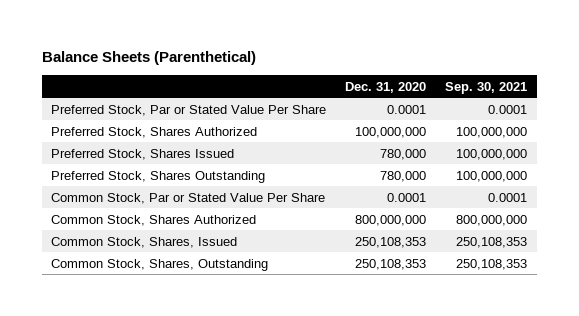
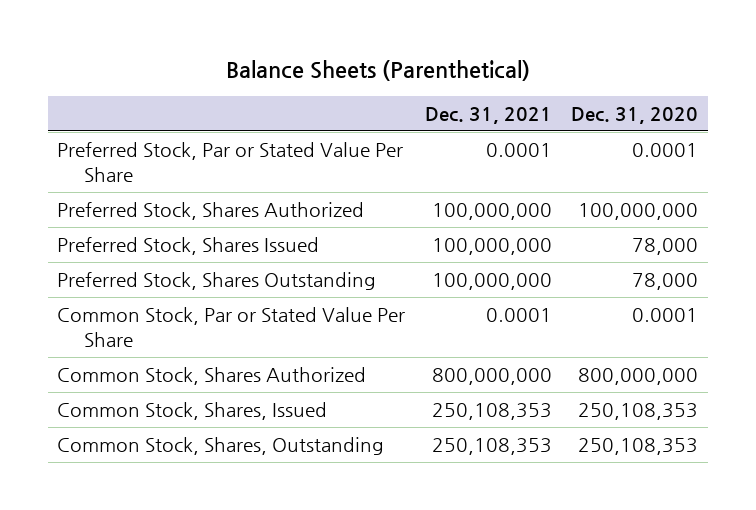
[445,81,528,94] Sep. 30, 2021 -> none
none -> [424,106,552,124] Dec. 31, 2021
[380,148,427,160] 780,000 -> [632,238,699,256] 78,000
[380,170,427,182] 780,000 -> [632,273,699,291] 78,000

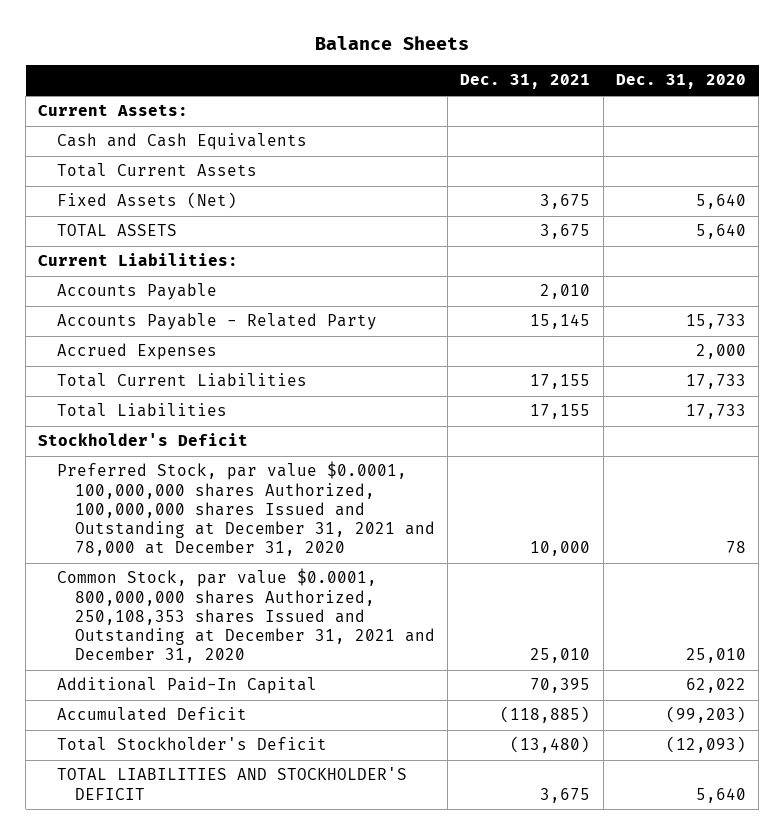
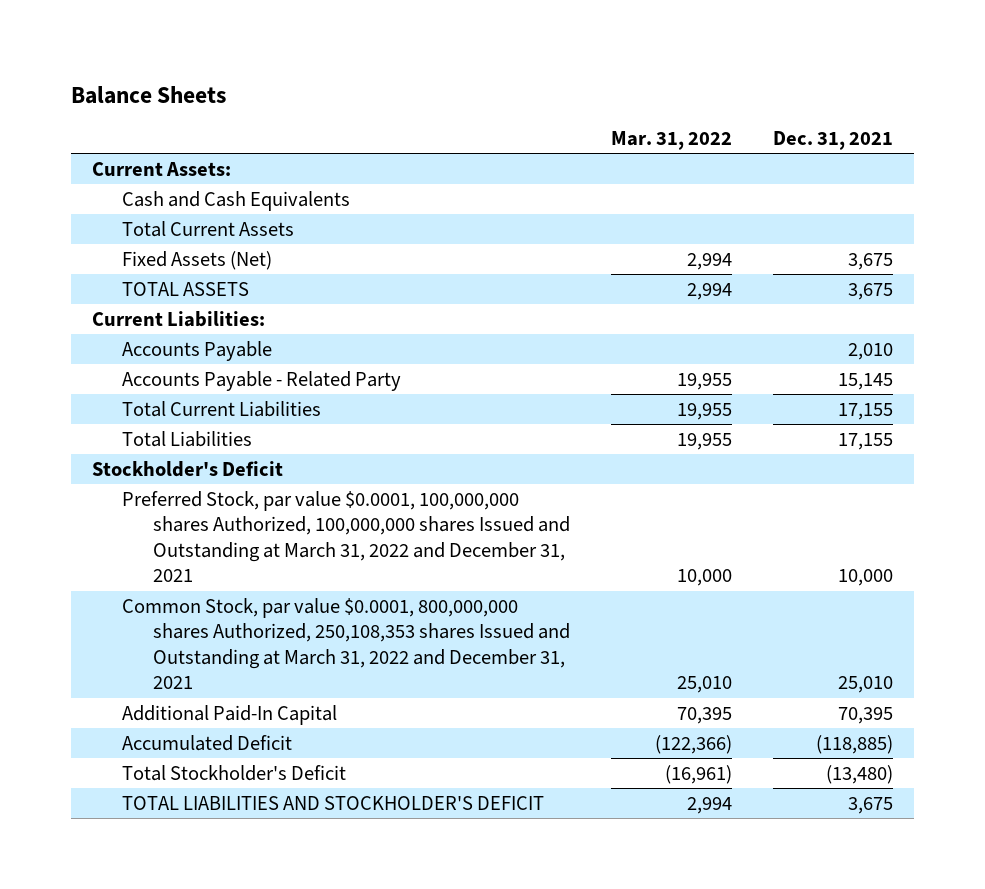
[615,74,746,90] Dec. 31, 2020 -> none
none -> [611,130,733,150] Mar. 31, 2022
[56,343,217,361] Accrued Expenses -> none
[56,461,435,557] Preferred Stock, par value $0.0001, 100,000,000 shares Authorized, 100,000,000 shares Issued and Outstanding at December 31, 2021 and 78,000 at December 31, 2020 -> [122,490,570,583] Preferred Stock, par value $0.0001, 100,000,000 shares Authorized, 100,000,000 shares Issued and Outstanding at March 31, 2022 and December 31, 2021
[56,568,435,664] Common Stock, par value $0.0001, 800,000,000 shares Authorized, 250,108,353 shares Issued and Outstanding at December 31, 2021 and December 31, 2020 -> [122,597,570,690] Common Stock, par value $0.0001, 800,000,000 shares Authorized, 250,108,353 shares Issued and Outstanding at March 31, 2022 and December 31, 2021

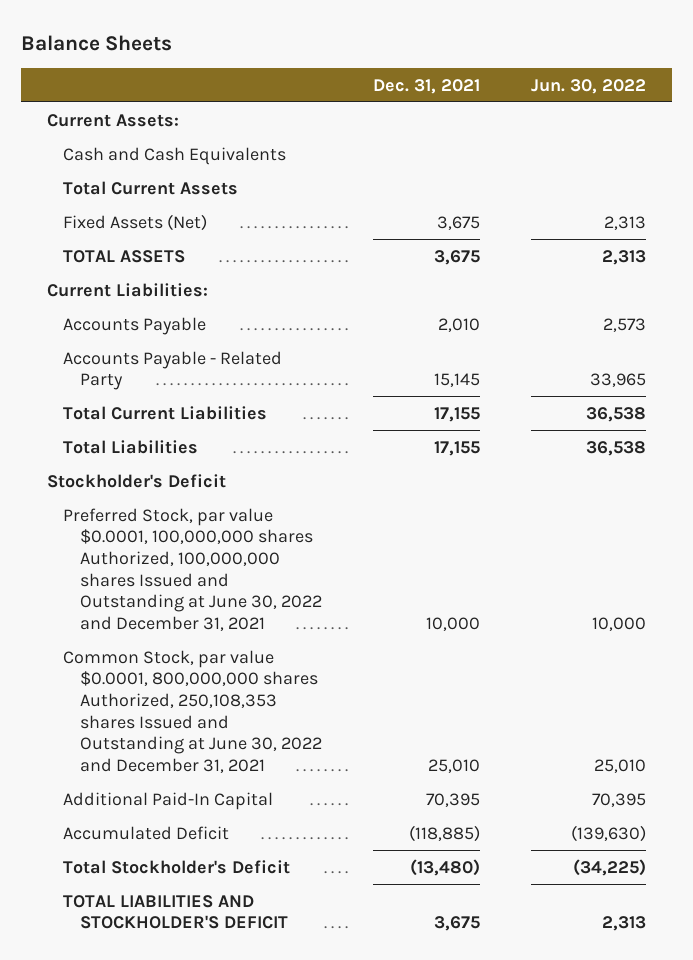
[611,130,733,150] Mar. 31, 2022 -> none
none -> [531,78,647,94] Jun. 30, 2022
[122,490,570,583] Preferred Stock, par value $0.0001, 100,000,000 shares Authorized, 100,000,000 shares Issued and Outstanding at March 31, 2022 and December 31, 2021 -> [63,507,322,631] Preferred Stock, par value $0.0001, 100,000,000 shares Authorized, 100,000,000 shares Issued and Outstanding at June 30, 2022 and December 31, 2021
[122,597,570,690] Common Stock, par value $0.0001, 800,000,000 shares Authorized, 250,108,353 shares Issued and Outstanding at March 31, 2022 and December 31, 2021 -> [63,649,322,773] Common Stock, par value $0.0001, 800,000,000 shares Authorized, 250,108,353 shares Issued and Outstanding at June 30, 2022 and December 31, 2021

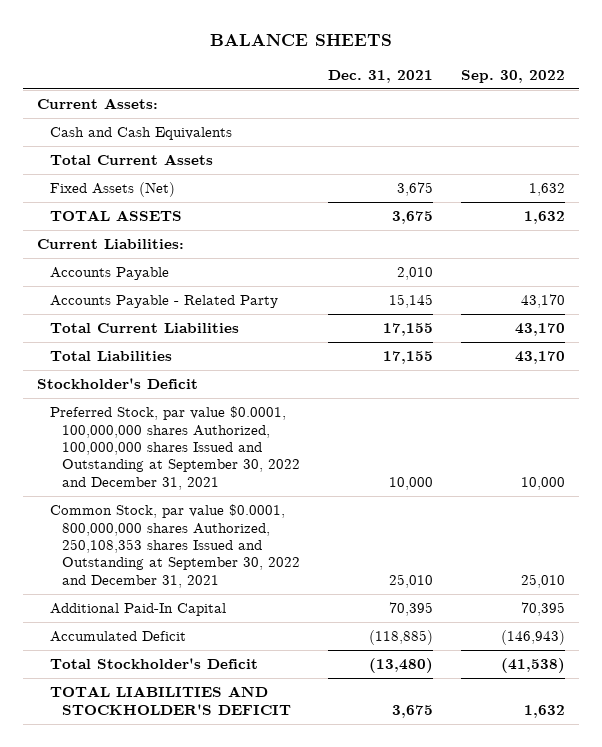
[21,34,173,51] Balance Sheets -> [209,33,392,46] BALANCE SHEETS
[531,78,647,94] Jun. 30, 2022 -> none
none -> [460,69,565,83] Sep. 30, 2022
[63,507,322,631] Preferred Stock, par value $0.0001, 100,000,000 shares Authorized, 100,000,000 shares Issued and Outstanding at June 30, 2022 and December 31, 2021 -> [49,406,301,490] Preferred Stock, par value $0.0001, 100,000,000 shares Authorized, 100,000,000 shares Issued and Outstanding at September 30, 2022 and December 31, 2021
[63,649,322,773] Common Stock, par value $0.0001, 800,000,000 shares Authorized, 250,108,353 shares Issued and Outstanding at June 30, 2022 and December 31, 2021 -> [49,504,301,588] Common Stock, par value $0.0001, 800,000,000 shares Authorized, 250,108,353 shares Issued and Outstanding at September 30, 2022 and December 31, 2021

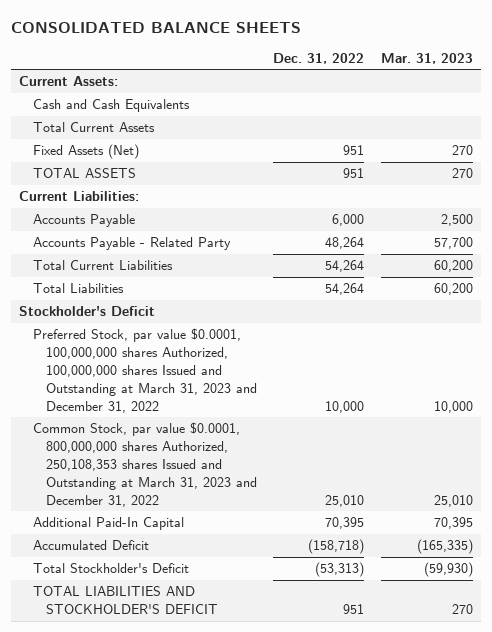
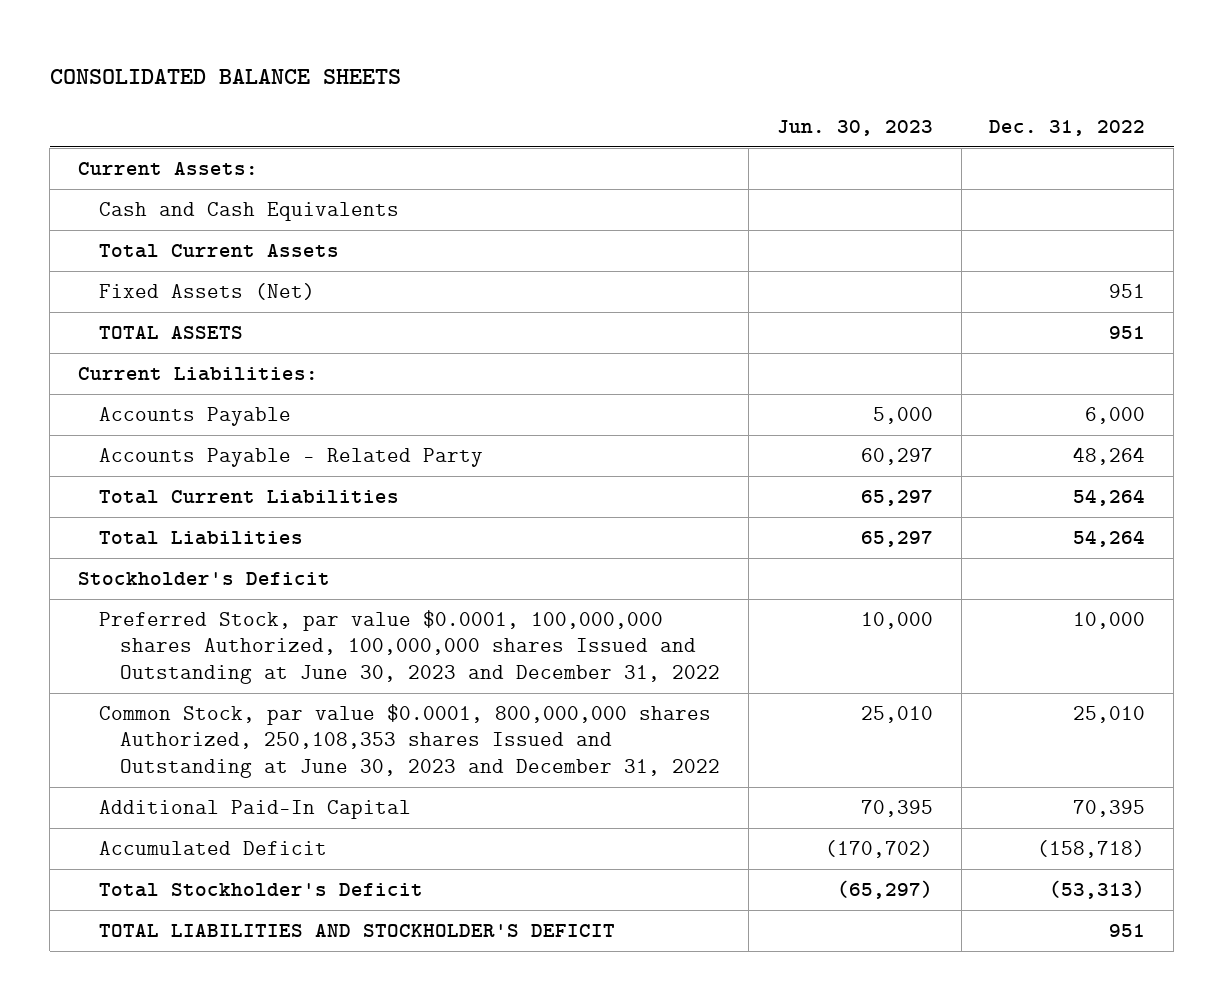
[380,52,473,64] Mar. 31, 2023 -> none
none -> [776,120,933,137] Jun. 30, 2023
[32,328,257,413] Preferred Stock, par value $0.0001, 100,000,000 shares Authorized, 100,000,000 shares Issued and Outstanding at March 31, 2023 and December 31, 2022 -> [99,610,720,684] Preferred Stock, par value $0.0001, 100,000,000 shares Authorized, 100,000,000 shares Issued and Outstanding at June 30, 2023 and December 31, 2022
[32,422,257,507] Common Stock, par value $0.0001, 800,000,000 shares Authorized, 250,108,353 shares Issued and Outstanding at March 31, 2023 and December 31, 2022 -> [99,704,720,778] Common Stock, par value $0.0001, 800,000,000 shares Authorized, 250,108,353 shares Issued and Outstanding at June 30, 2023 and December 31, 2022

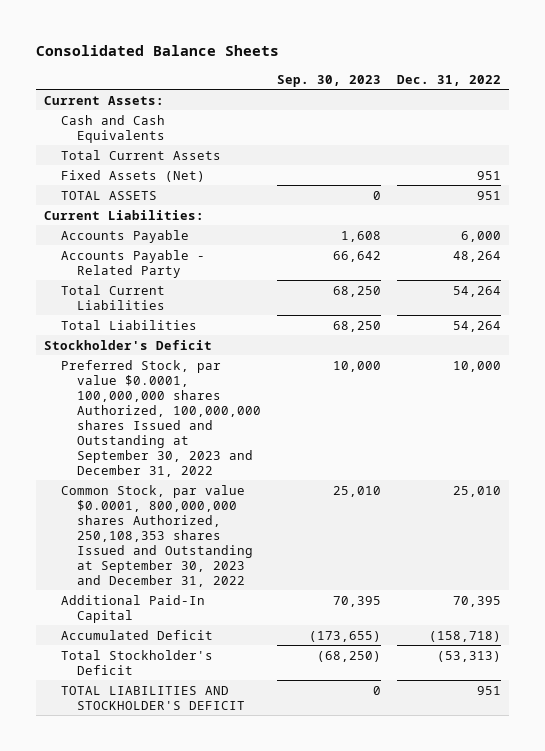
[49,68,401,84] CONSOLIDATED BALANCE SHEETS -> [36,45,280,57] Consolidated Balance Sheets
[776,120,933,137] Jun. 30, 2023 -> none
none -> [277,74,382,87] Sep. 30, 2023
[99,610,720,684] Preferred Stock, par value $0.0001, 100,000,000 shares Authorized, 100,000,000 shares Issued and Outstanding at June 30, 2023 and December 31, 2022 -> [60,359,262,477] Preferred Stock, par value $0.0001, 100,000,000 shares Authorized, 100,000,000 shares Issued and Outstanding at September 30, 2023 and December 31, 2022
[99,704,720,778] Common Stock, par value $0.0001, 800,000,000 shares Authorized, 250,108,353 shares Issued and Outstanding at June 30, 2023 and December 31, 2022 -> [60,484,254,587] Common Stock, par value $0.0001, 800,000,000 shares Authorized, 250,108,353 shares Issued and Outstanding at September 30, 2023 and December 31, 2022

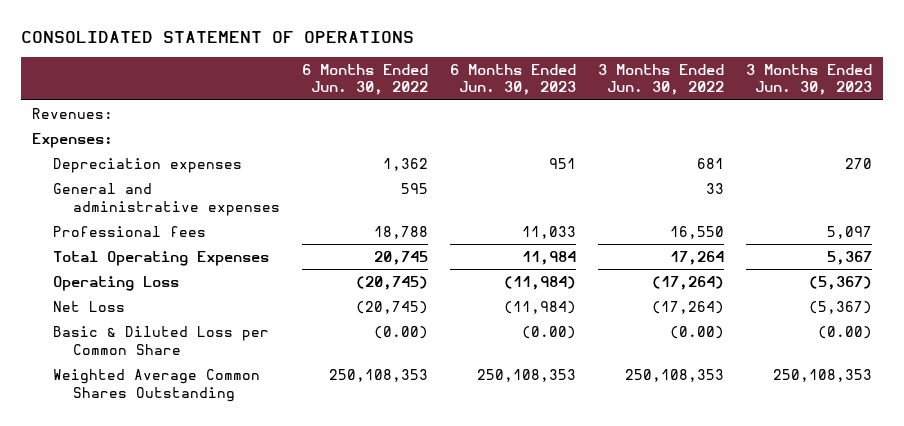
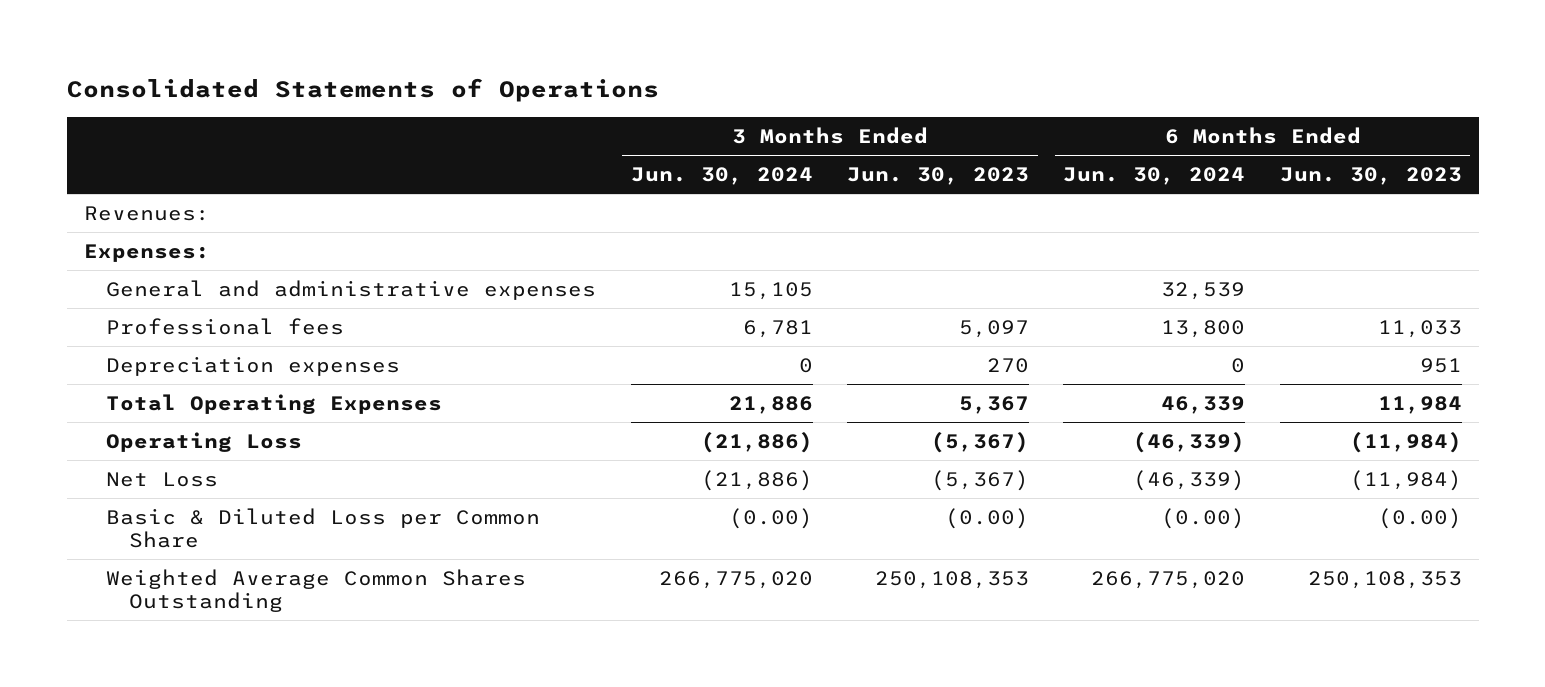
[21,30,415,43] CONSOLIDATED STATEMENT OF OPERATIONS -> [66,78,659,103] Consolidated Statements of Operations
[301,63,428,96] 6 Months Ended Jun. 30, 2022 -> none
[597,63,724,96] 3 Months Ended Jun. 30, 2022 -> none
none -> [630,167,813,186] Jun. 30, 2024
none -> [1063,167,1246,186] Jun. 30, 2024
[52,157,242,173] Depreciation expenses -> [106,355,401,376] Depreciation expenses

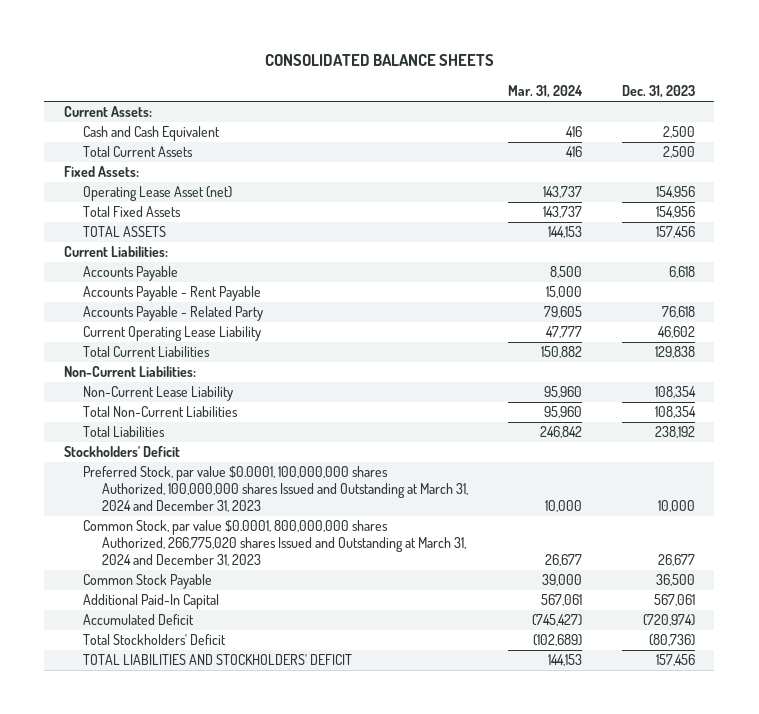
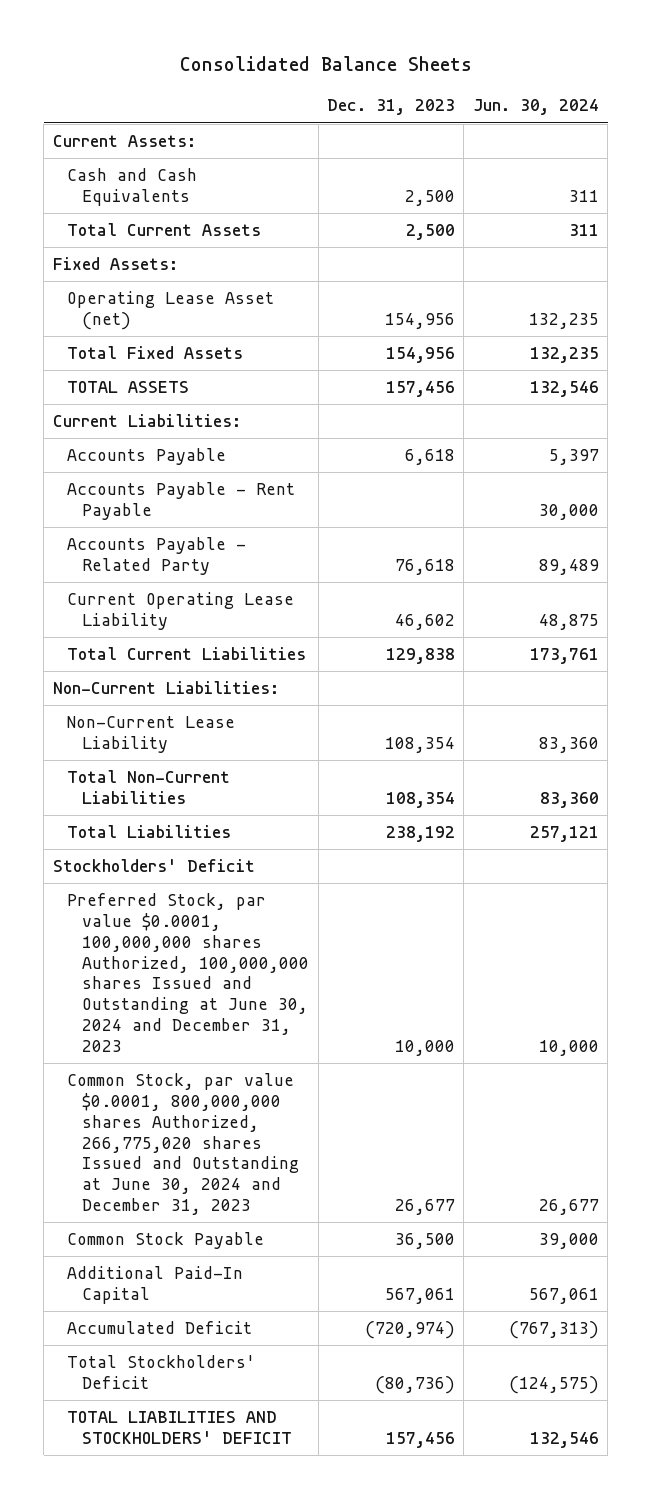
[265,54,495,67] CONSOLIDATED BALANCE SHEETS -> [179,55,472,71] Consolidated Balance Sheets
[507,85,583,99] Mar. 31, 2024 -> none
none -> [472,99,599,116] Jun. 30, 2024
[83,126,221,142] Cash and Cash Equivalent -> [67,168,198,206] Cash and Cash Equivalents
[83,466,469,513] Preferred Stock, par value $0.0001, 100,000,000 shares Authorized, 100,000,000 shares Issued and Outstanding at March 31, 2024 and December 31, 2023 -> [67,893,310,1052] Preferred Stock, par value $0.0001, 100,000,000 shares Authorized, 100,000,000 shares Issued and Outstanding at June 30, 2024 and December 31, 2023
[83,520,467,567] Common Stock, par value $0.0001, 800,000,000 shares Authorized, 266,775,020 shares Issued and Outstanding at March 31, 2024 and December 31, 2023 -> [67,1073,300,1216] Common Stock, par value $0.0001, 800,000,000 shares Authorized, 266,775,020 shares Issued and Outstanding at June 30, 2024 and December 31, 2023

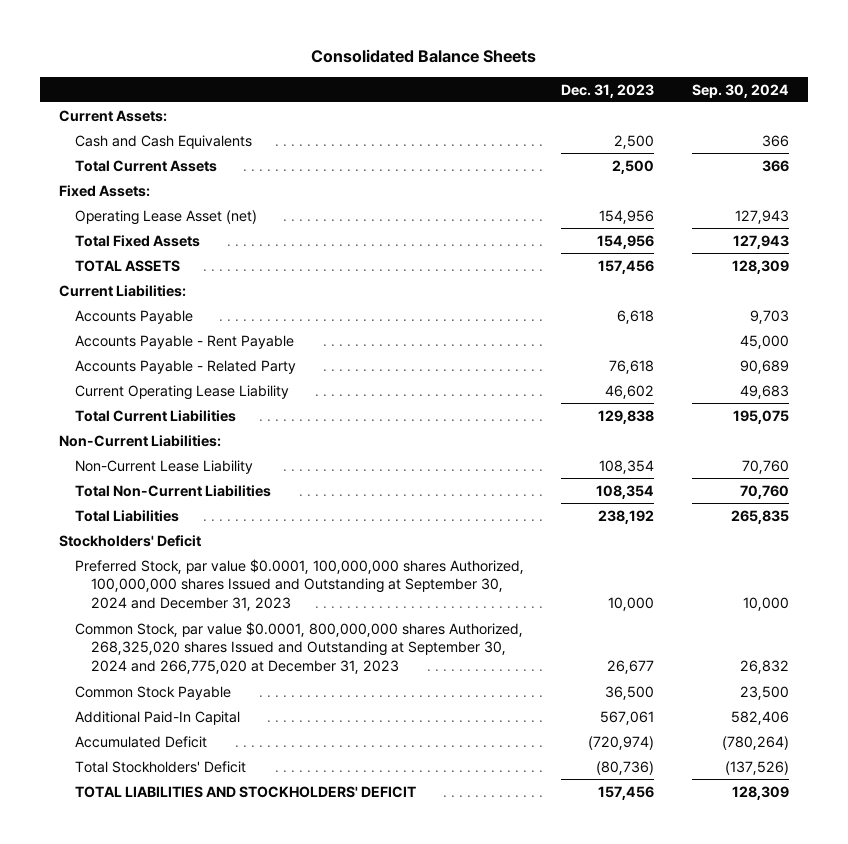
[472,99,599,116] Jun. 30, 2024 -> none
none -> [692,83,790,98] Sep. 30, 2024
[67,893,310,1052] Preferred Stock, par value $0.0001, 100,000,000 shares Authorized, 100,000,000 shares Issued and Outstanding at June 30, 2024 and December 31, 2023 -> [74,558,524,612] Preferred Stock, par value $0.0001, 100,000,000 shares Authorized, 100,000,000 shares Issued and Outstanding at September 30, 2024 and December 31, 2023
[67,1073,300,1216] Common Stock, par value $0.0001, 800,000,000 shares Authorized, 266,775,020 shares Issued and Outstanding at June 30, 2024 and December 31, 2023 -> [74,621,523,675] Common Stock, par value $0.0001, 800,000,000 shares Authorized, 268,325,020 shares Issued and Outstanding at September 30, 2024 and 266,775,020 at December 31, 2023

